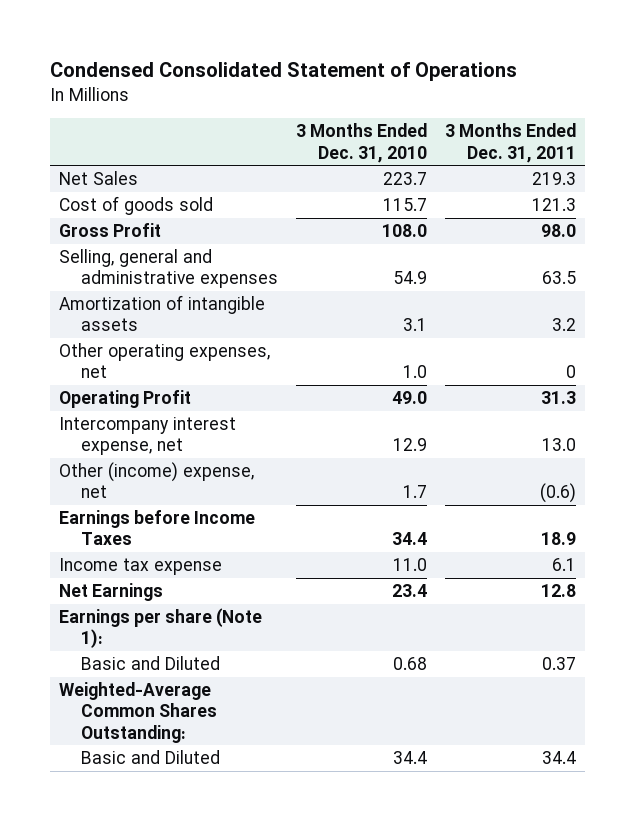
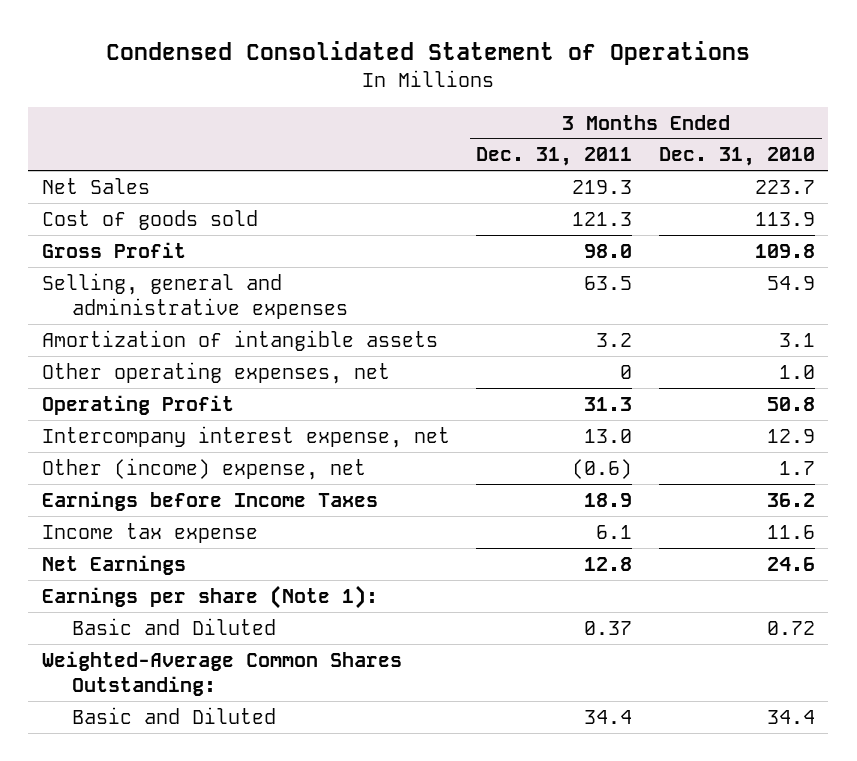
[383,198,428,212] 115.7 -> [754,211,815,226] 113.9
[382,224,428,238] 108.0 -> [754,243,815,258] 109.8
[392,391,428,405] 49.0 -> [766,396,815,411] 50.8
[392,532,428,546] 34.4 -> [766,492,815,507] 36.2
[393,558,428,572] 11.0 -> [766,524,815,539] 11.6
[392,584,428,598] 23.4 -> [766,556,815,571] 24.6
[393,657,428,671] 0.68 -> [766,620,815,635] 0.72

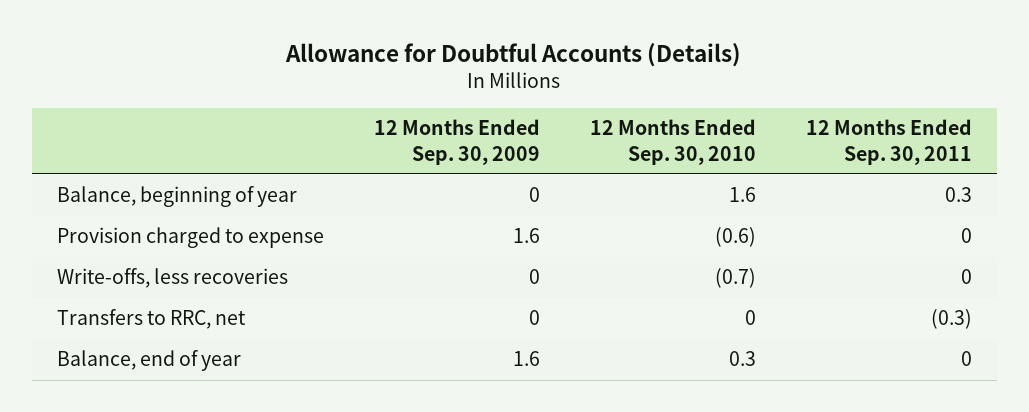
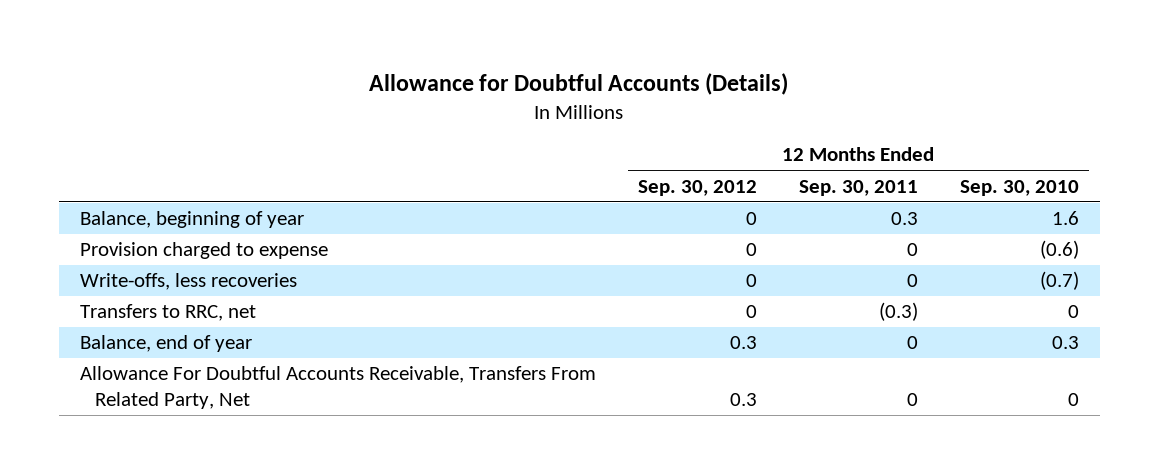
[373,119,540,165] 12 Months Ended Sep. 30, 2009 -> none
none -> [638,179,758,196] Sep. 30, 2012
none -> [80,366,597,410] Allowance For Doubtful Accounts Receivable, Transfers From Related Party, Net

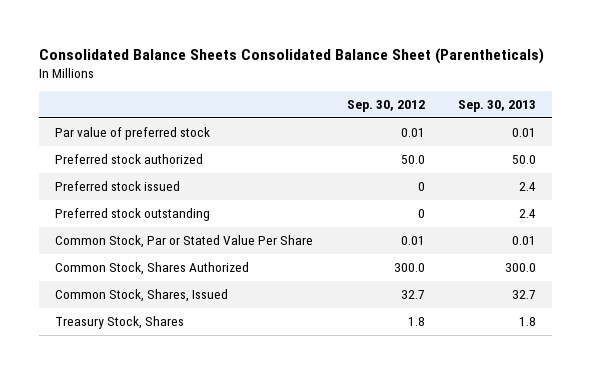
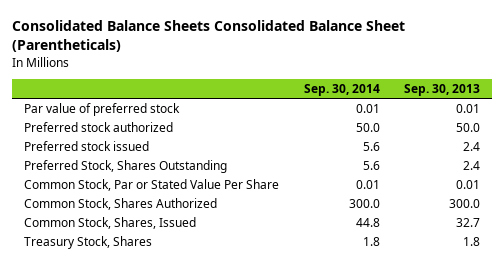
[346,100,425,113] Sep. 30, 2012 -> none
none -> [303,84,380,97] Sep. 30, 2014
[55,208,211,222] Preferred stock outstanding -> [24,160,228,174] Preferred Stock, Shares Outstanding

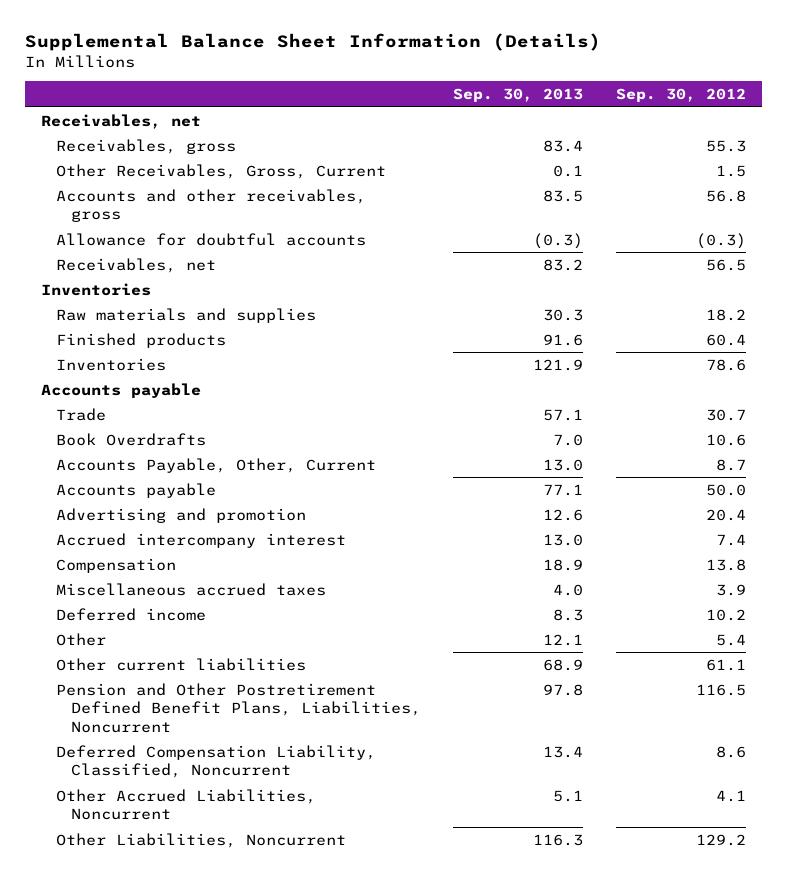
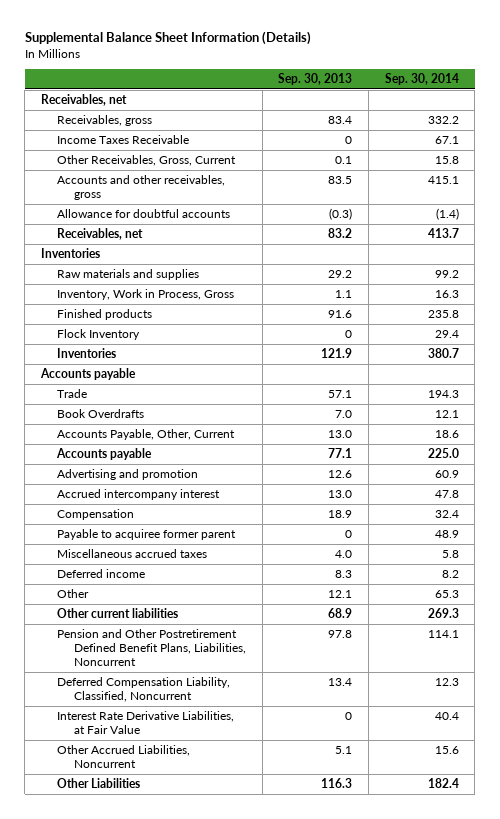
[615,88,746,103] Sep. 30, 2012 -> none
none -> [384,72,459,85] Sep. 30, 2014
none -> [57,135,190,145] Income Taxes Receivable
[543,308,584,321] 30.3 -> [328,270,353,279] 29.2
none -> [57,289,235,301] Inventory, Work in Process, Gross
none -> [57,329,141,341] Flock Inventory
none -> [57,529,237,541] Payable to acquiree former parent
none -> [57,711,235,734] Interest Rate Derivative Liabilities, at Fair Value
[55,832,346,848] Other Liabilities, Noncurrent -> [57,778,141,789] Other Liabilities

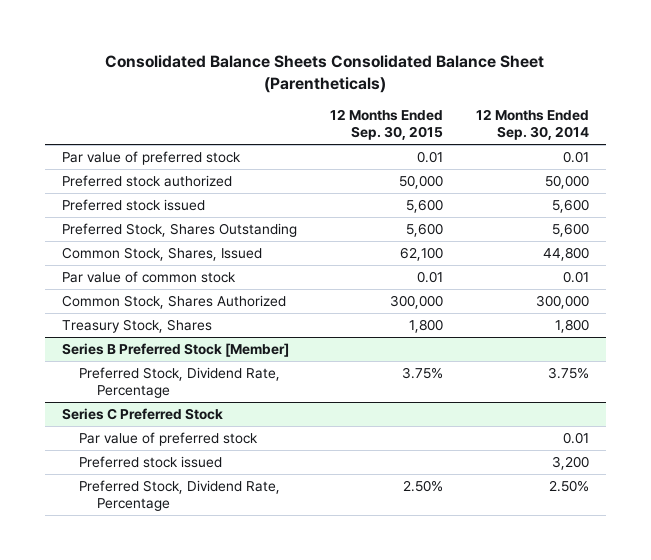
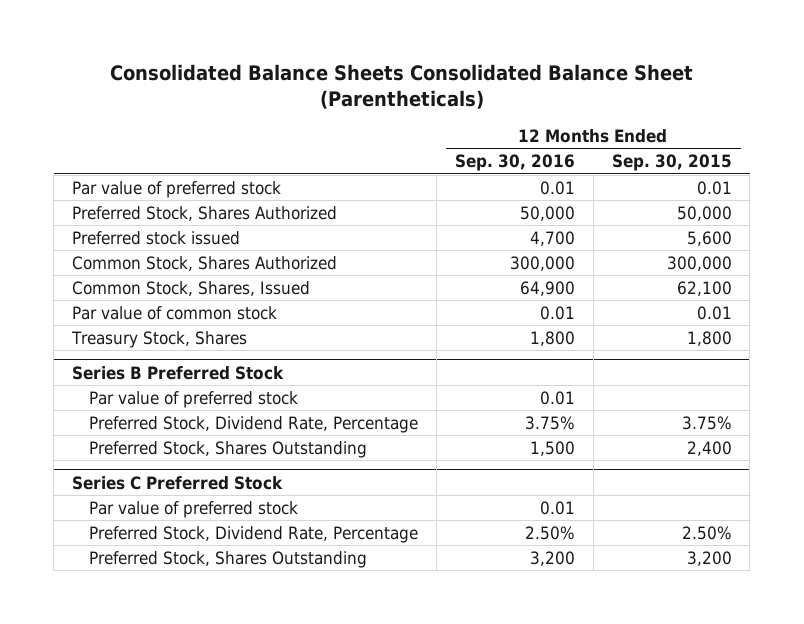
[476,108,590,140] 12 Months Ended Sep. 30, 2014 -> none
none -> [455,154,576,172] Sep. 30, 2016
[61,175,232,188] Preferred stock authorized -> [72,205,338,221] Preferred Stock, Shares Authorized
[61,223,297,238] Preferred Stock, Shares Outstanding -> none
[61,295,286,310] Common Stock, Shares Authorized -> [72,255,338,271] Common Stock, Shares Authorized
[61,343,289,358] Series B Preferred Stock [Member] -> [72,365,285,380] Series B Preferred Stock
none -> [89,390,299,408] Par value of preferred stock
none -> [89,440,368,458] Preferred Stock, Shares Outstanding
[79,456,223,469] Preferred stock issued -> none
none -> [89,550,368,568] Preferred Stock, Shares Outstanding

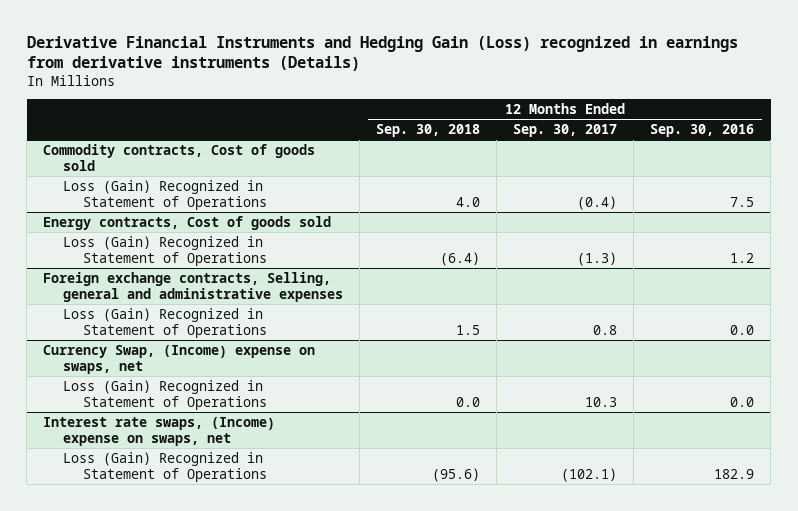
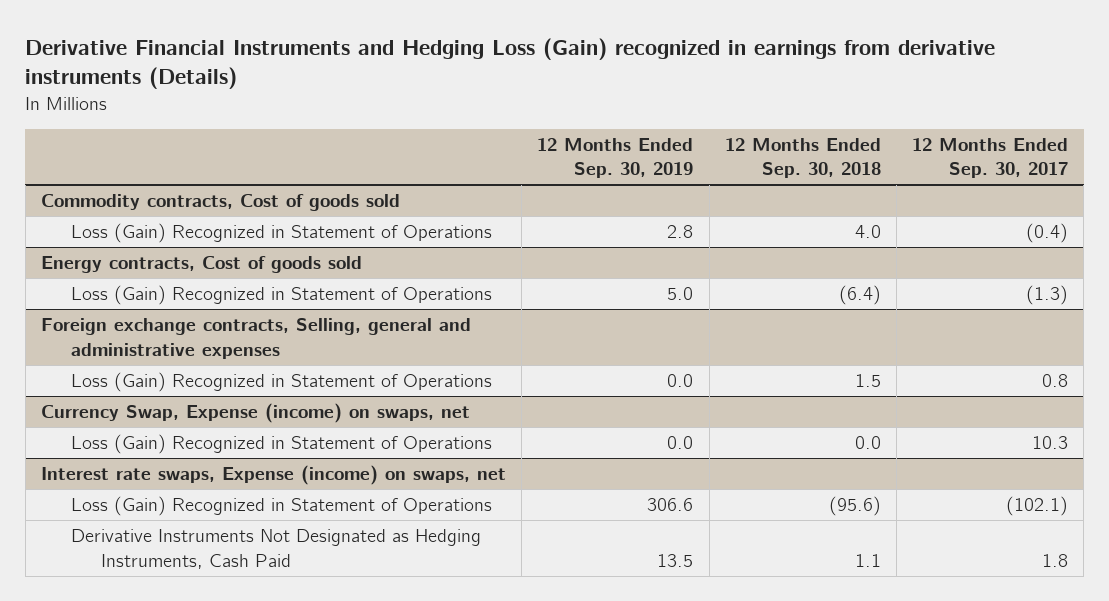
[26,35,738,72] Derivative Financial Instruments and Hedging Gain (Loss) recognized in earnings from derivative instruments (Details) -> [25,37,996,90] Derivative Financial Instruments and Hedging Loss (Gain) recognized in earnings from derivative instruments (Details)
[650,123,755,137] Sep. 30, 2016 -> none
none -> [537,137,694,179] 12 Months Ended Sep. 30, 2019
[43,344,316,375] Currency Swap, (Income) expense on swaps, net -> [41,403,471,424] Currency Swap, Expense (income) on swaps, net
[43,416,276,447] Interest rate swaps, (Income) expense on swaps, net -> [41,465,507,486] Interest rate swaps, Expense (income) on swaps, net
none -> [70,529,481,569] Derivative Instruments Not Designated as Hedging Instruments, Cash Paid

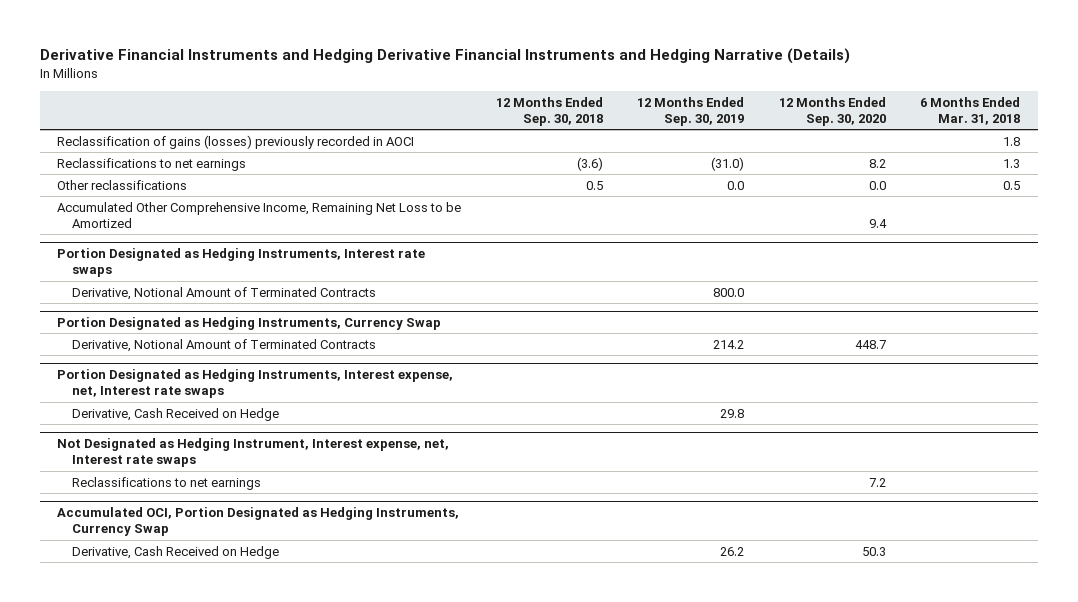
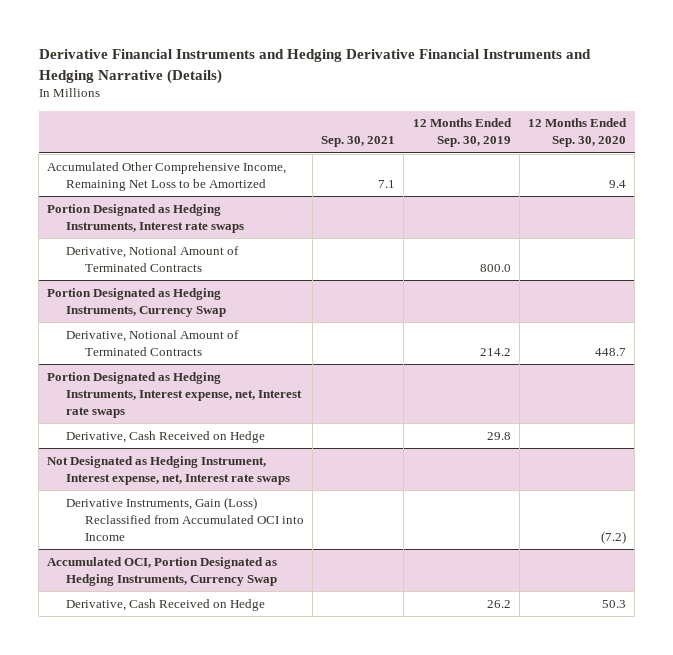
[495,96,603,127] 12 Months Ended Sep. 30, 2018 -> none
[920,96,1021,126] 6 Months Ended Mar. 31, 2018 -> none
none -> [321,136,396,148] Sep. 30, 2021
[57,134,415,149] Reclassification of gains (losses) previously recorded in AOCI -> none
[57,157,247,171] Reclassifications to net earnings -> none
[57,179,188,190] Other reclassifications -> none
[72,476,262,490] Reclassifications to net earnings -> none
none -> [65,496,304,541] Derivative Instruments, Gain (Loss) Reclassified from Accumulated OCI into Income

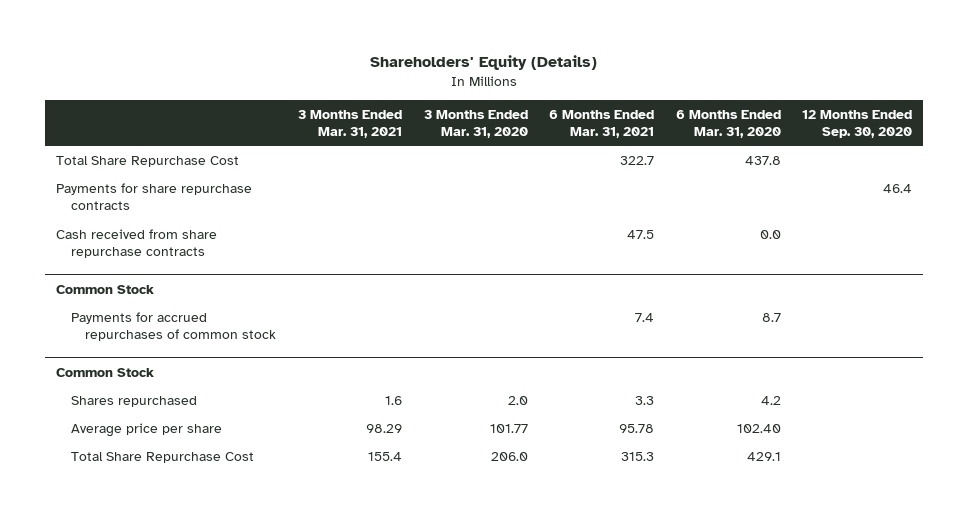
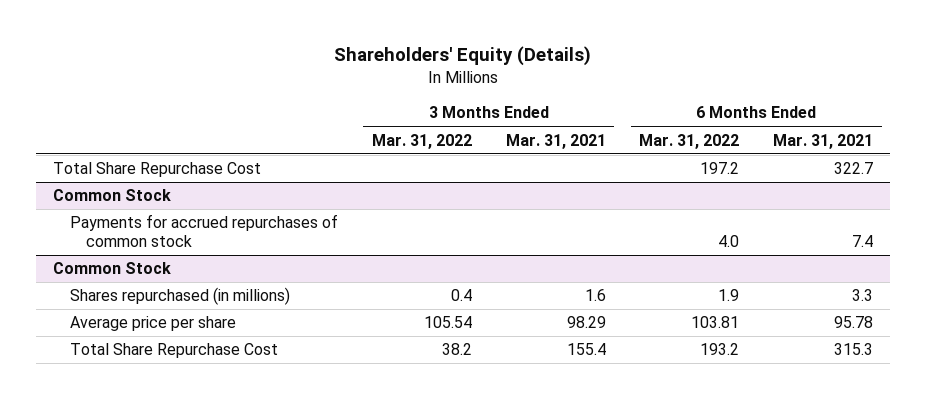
[423,109,528,139] 3 Months Ended Mar. 31, 2020 -> none
[675,109,781,139] 6 Months Ended Mar. 31, 2020 -> none
[802,109,913,139] 12 Months Ended Sep. 30, 2020 -> none
none -> [371,133,472,149] Mar. 31, 2022
none -> [639,133,740,149] Mar. 31, 2022
[56,182,253,211] Payments for share repurchase contracts -> none
[56,228,218,259] Cash received from share repurchase contracts -> none
[70,395,197,407] Shares repurchased -> [69,287,290,306] Shares repurchased (in millions)

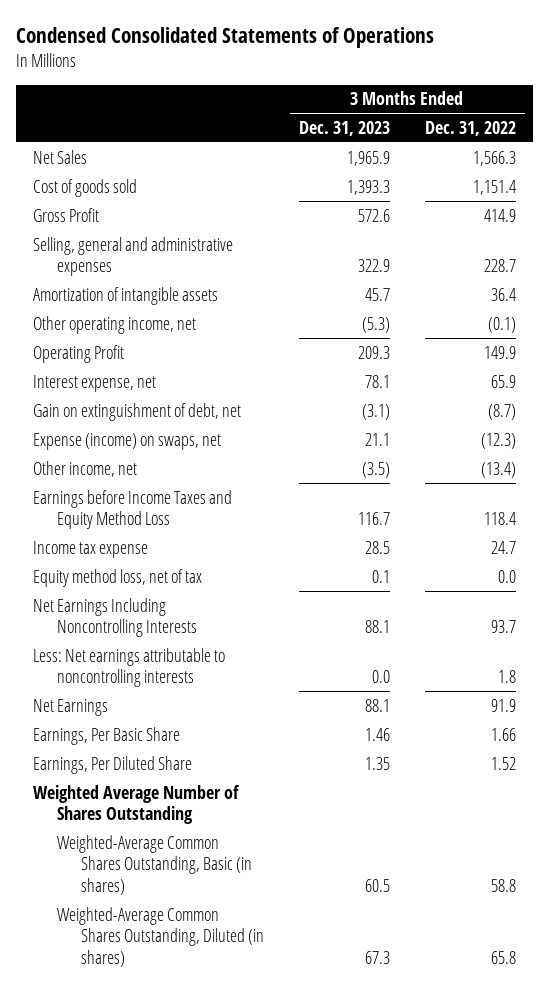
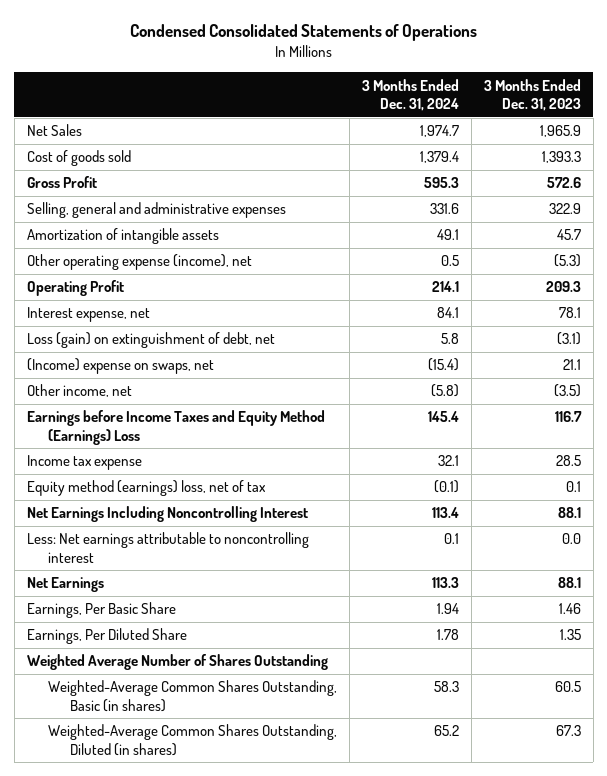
[424,120,516,136] Dec. 31, 2022 -> none
none -> [361,78,459,112] 3 Months Ended Dec. 31, 2024
[33,315,197,334] Other operating income, net -> [26,254,252,271] Other operating expense (income), net
[33,402,242,421] Gain on extinguishment of debt, net -> [26,332,275,349] Loss (gain) on extinguishment of debt, net
[33,432,222,450] Expense (income) on swaps, net -> [26,358,214,375] (Income) expense on swaps, net
[33,489,233,530] Earnings before Income Taxes and Equity Method Loss -> [26,410,325,445] Earnings before Income Taxes and Equity Method (Earnings) Loss
[33,568,203,587] Equity method loss, net of tax -> [26,480,266,497] Equity method (earnings) loss, net of tax
[33,597,197,638] Net Earnings Including Noncontrolling Interests -> [26,506,308,523] Net Earnings Including Noncontrolling Interest
[33,647,226,688] Less: Net earnings attributable to noncontrolling interests -> [26,532,309,563] Less: Net earnings attributable to noncontrolling interest

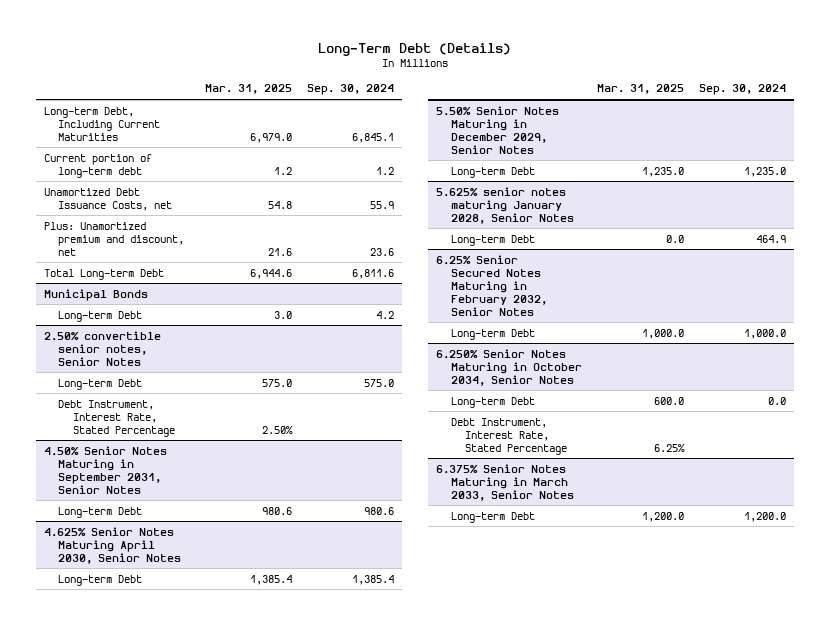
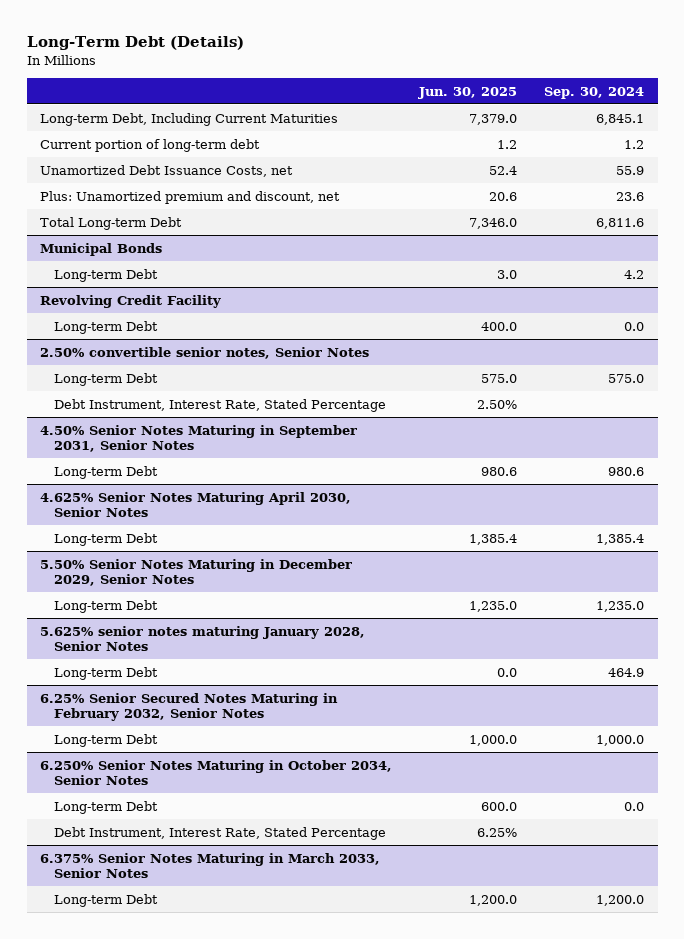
[204,84,292,95] Mar. 31, 2025 -> none
none -> [418,86,518,99] Jun. 30, 2025
none -> [40,294,222,308] Revolving Credit Facility
none -> [54,320,159,334] Long-term Debt

